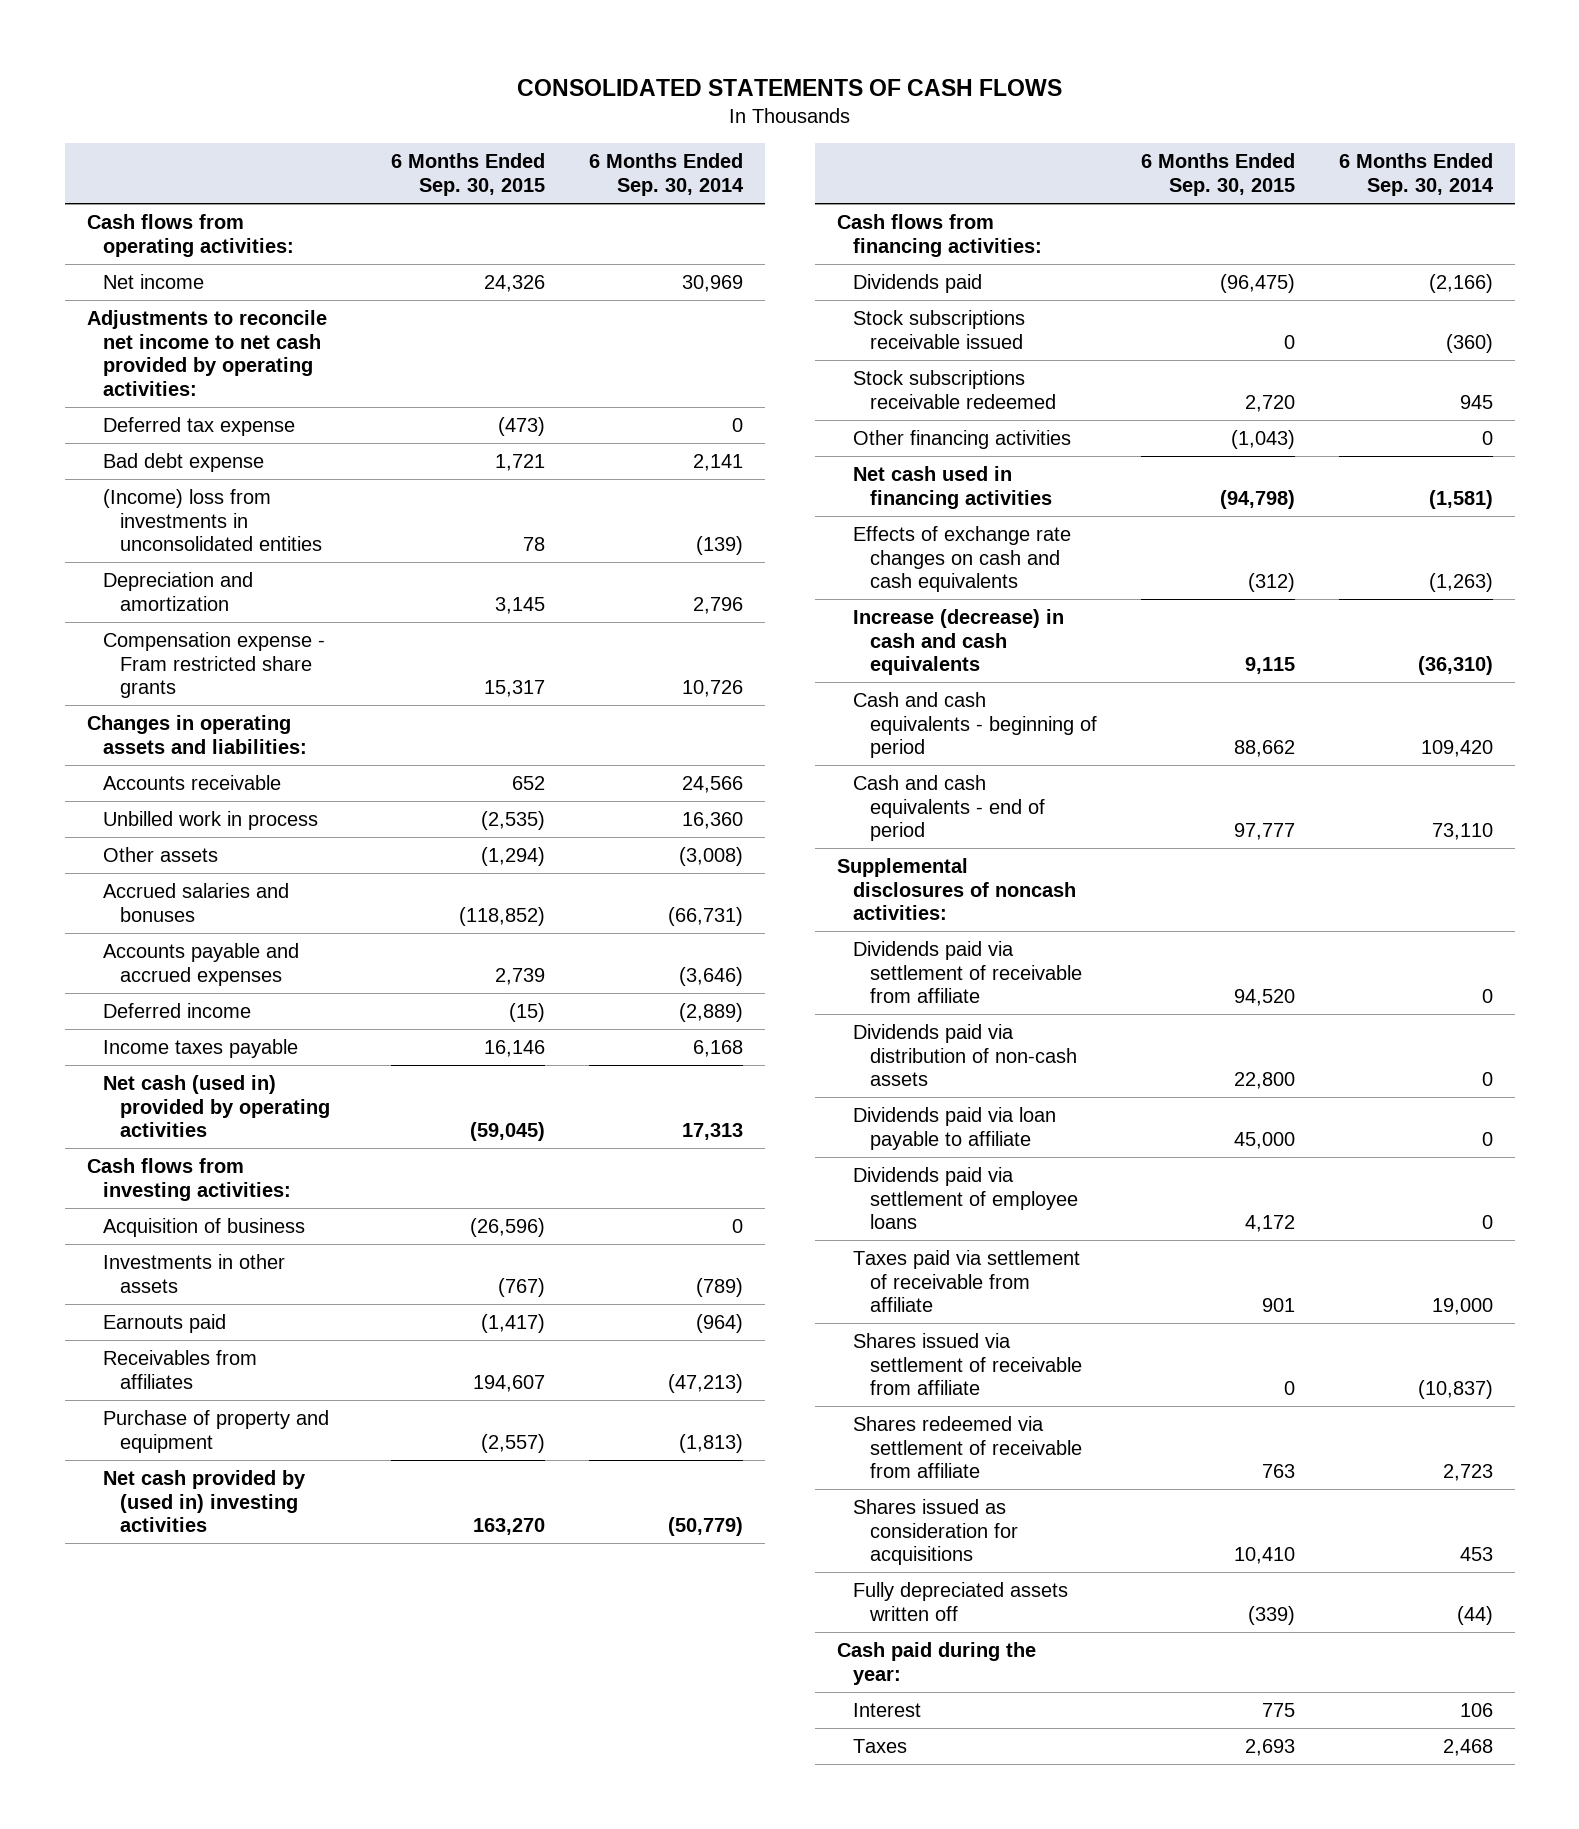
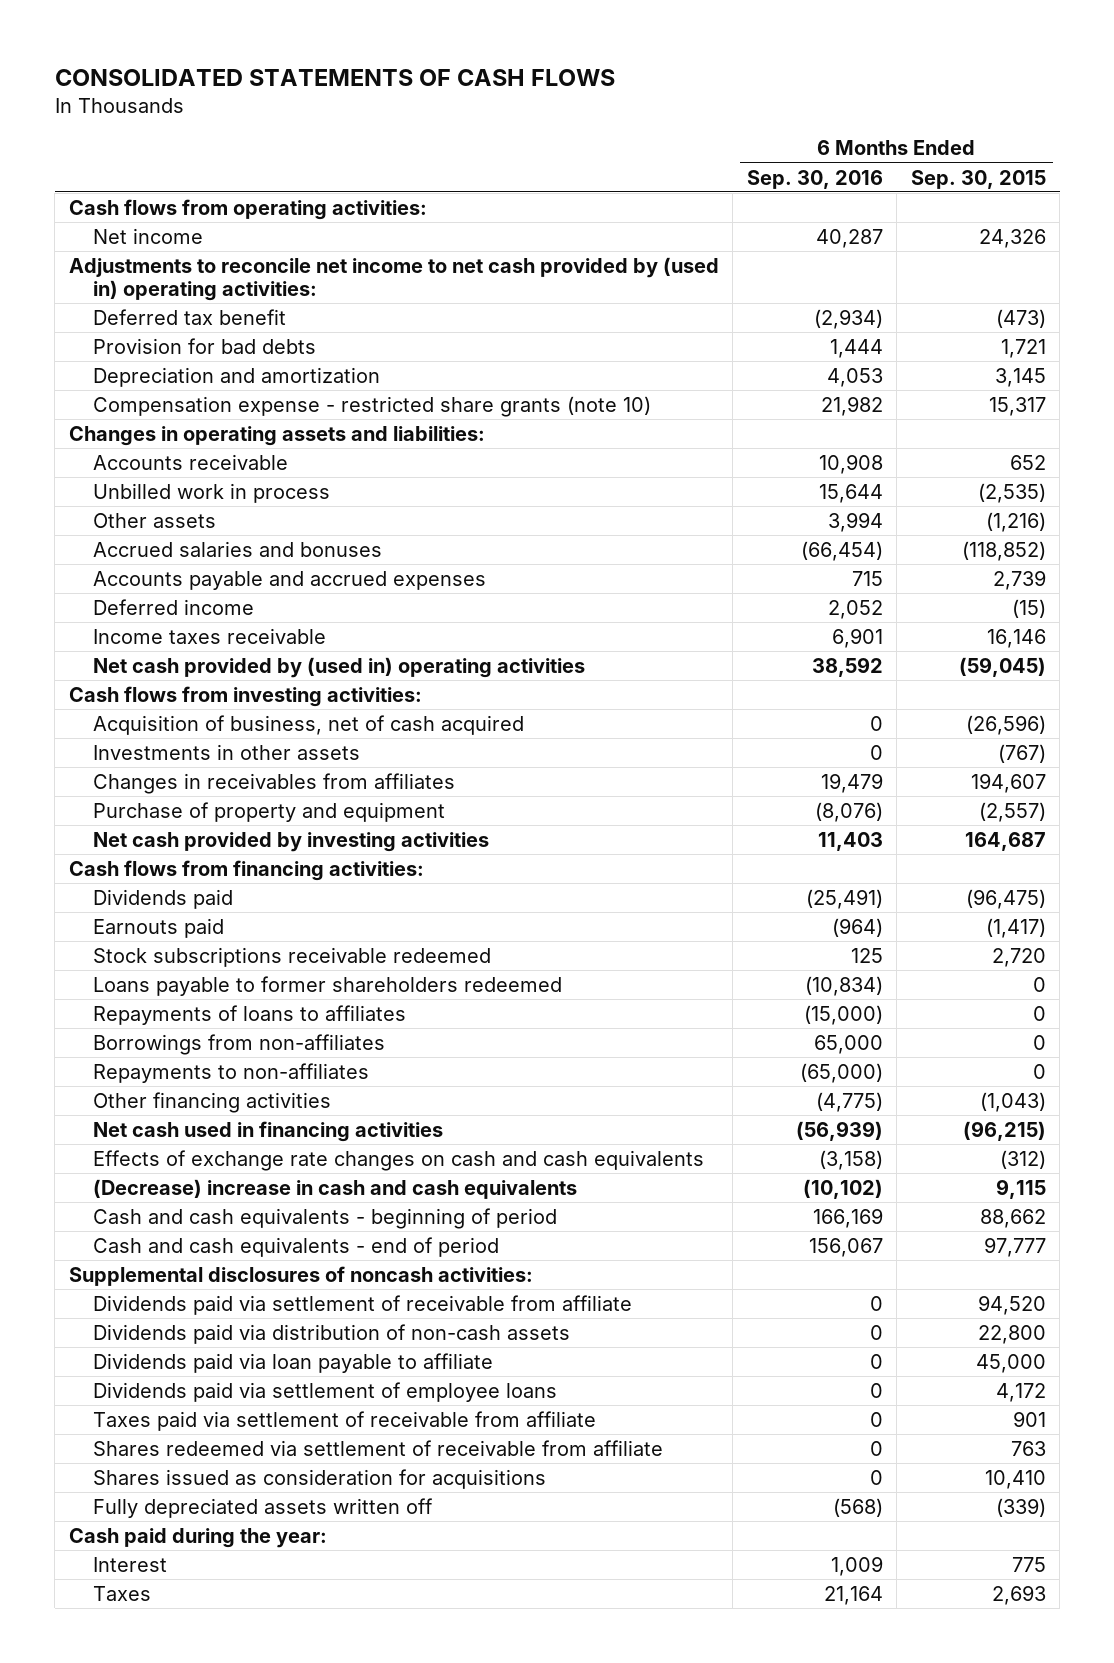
[588,153,744,196] 6 Months Ended Sep. 30, 2014 -> none
none -> [746,169,883,189] Sep. 30, 2016
[103,489,323,552] (Income) loss from investments in unconsolidated entities -> none
[86,310,327,396] Adjustments to reconcile net income to net cash provided by operating activities: -> [68,256,719,302] Adjustments to reconcile net income to net cash provided by (used in) operating activities:
[103,417,296,437] Deferred tax expense -> [93,308,287,325] Deferred tax benefit
[103,453,265,473] Bad debt expense -> [93,337,317,354] Provision for bad debts
[103,632,326,699] Compensation expense - Fram restricted share grants -> [93,395,652,417] Compensation expense - restricted share grants (note 10)
[480,847,545,867] (1,294) -> [985,511,1046,532] (1,216)
[103,1039,299,1059] Income taxes payable -> [93,627,327,644] Income taxes receivable
[103,1075,331,1138] Net cash (used in) provided by operating activities -> [93,656,586,678] Net cash provided by (used in) operating activities
[103,1218,306,1238] Acquisition of business -> [93,714,525,735] Acquisition of business, net of cash acquired
[103,1350,258,1389] Receivables from affiliates -> [93,772,456,794] Changes in receivables from affiliates
[103,1470,307,1533] Net cash provided by (used in) investing activities -> [93,831,490,852] Net cash provided by investing activities
[472,1518,545,1536] 163,270 -> [964,831,1046,851] 164,687
[853,310,1026,349] Stock subscriptions receivable issued -> none
[103,1314,227,1334] Earnouts paid -> [93,917,225,938] Earnouts paid
none -> [93,975,563,996] Loans payable to former shareholders redeemed
none -> [93,1004,407,1025] Repayments of loans to affiliates
none -> [93,1033,386,1055] Borrowings from non-affiliates
none -> [93,1062,370,1083] Repayments to non-affiliates
[1219,489,1295,509] (94,798) -> [962,1120,1046,1141] (96,215)
[853,609,1065,676] Increase (decrease) in cash and cash equivalents -> [93,1178,578,1199] (Decrease) increase in cash and cash equivalents
[853,1333,1083,1396] Shares issued via settlement of receivable from affiliate -> none

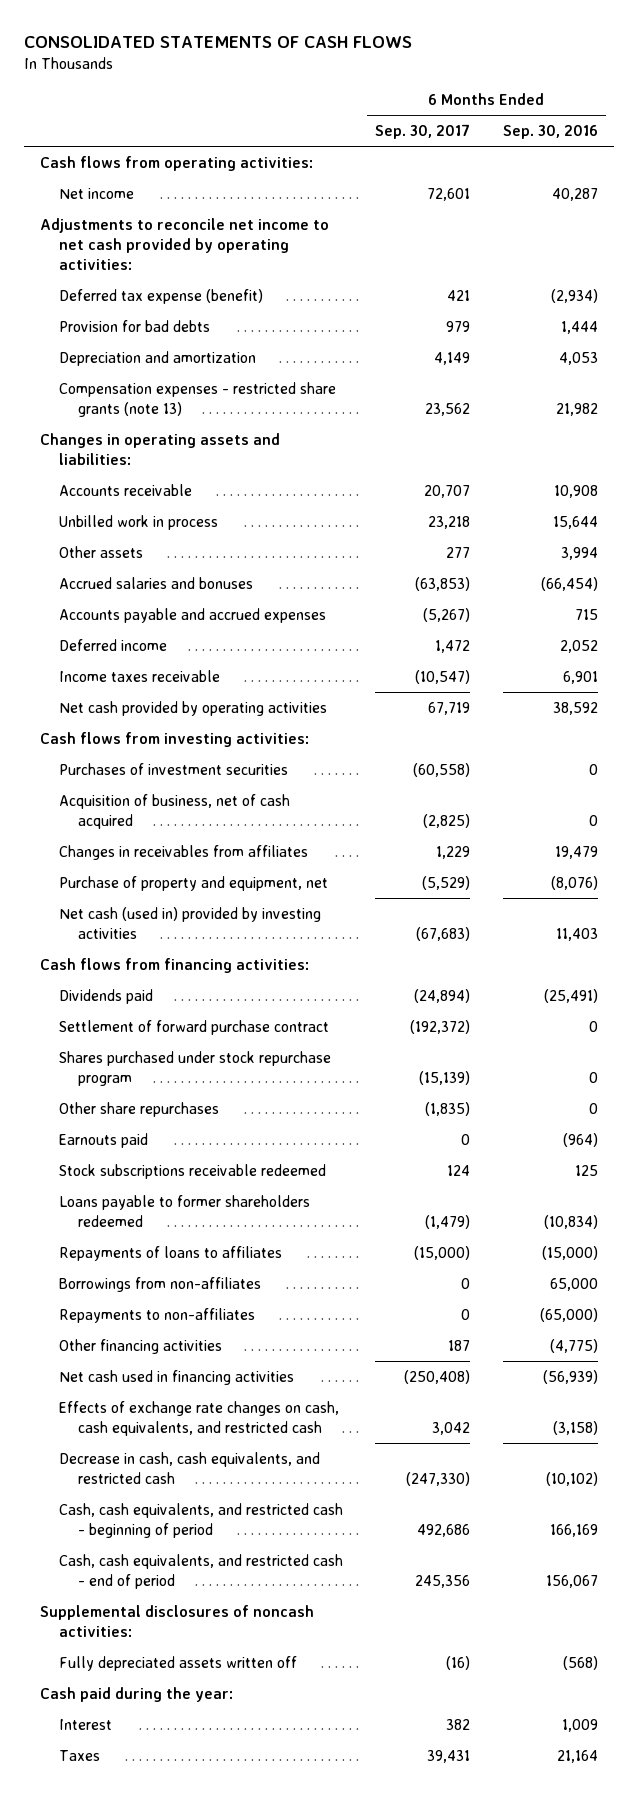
[910,169,1046,189] Sep. 30, 2015 -> none
none -> [375,124,471,140] Sep. 30, 2017
[68,256,719,302] Adjustments to reconcile net income to net cash provided by (used in) operating activities: -> [39,217,329,271] Adjustments to reconcile net income to net cash provided by operating activities:
[93,308,287,325] Deferred tax benefit -> [58,288,263,304] Deferred tax expense (benefit)
[93,395,652,417] Compensation expense - restricted share grants (note 10) -> [58,381,336,418] Compensation expenses - restricted share grants (note 13)
[93,656,586,678] Net cash provided by (used in) operating activities -> [58,700,327,716] Net cash provided by operating activities
none -> [58,762,288,775] Purchases of investment securities
[93,743,361,760] Investments in other assets -> none
[93,801,446,822] Purchase of property and equipment -> [58,875,328,891] Purchase of property and equipment, net
[93,831,490,852] Net cash provided by investing activities -> [58,906,321,940] Net cash (used in) provided by investing activities
none -> [58,1019,329,1035] Settlement of forward purchase contract
none -> [58,1050,331,1087] Shares purchased under stock repurchase program
none -> [58,1101,219,1117] Other share repurchases
[93,1149,705,1171] Effects of exchange rate changes on cash and cash equivalents -> [58,1400,339,1437] Effects of exchange rate changes on cash, cash equivalents, and restricted cash
[93,1178,578,1199] (Decrease) increase in cash and cash equivalents -> [58,1451,320,1485] Decrease in cash, cash equivalents, and restricted cash
[93,1207,558,1229] Cash and cash equivalents - beginning of period -> [58,1502,343,1539] Cash, cash equivalents, and restricted cash - beginning of period
[93,1236,500,1257] Cash and cash equivalents - end of period -> [58,1553,343,1590] Cash, cash equivalents, and restricted cash - end of period
[93,1294,633,1315] Dividends paid via settlement of receivable from affiliate -> none
[93,1323,571,1344] Dividends paid via distribution of non-cash assets -> none
[93,1352,494,1373] Dividends paid via loan payable to affiliate -> none
[93,1381,558,1402] Dividends paid via settlement of employee loans -> none
[93,1410,597,1431] Taxes paid via settlement of receivable from affiliate -> none
[93,1439,664,1456] Shares redeemed via settlement of receivable from affiliate -> none
[93,1468,547,1489] Shares issued as consideration for acquisitions -> none

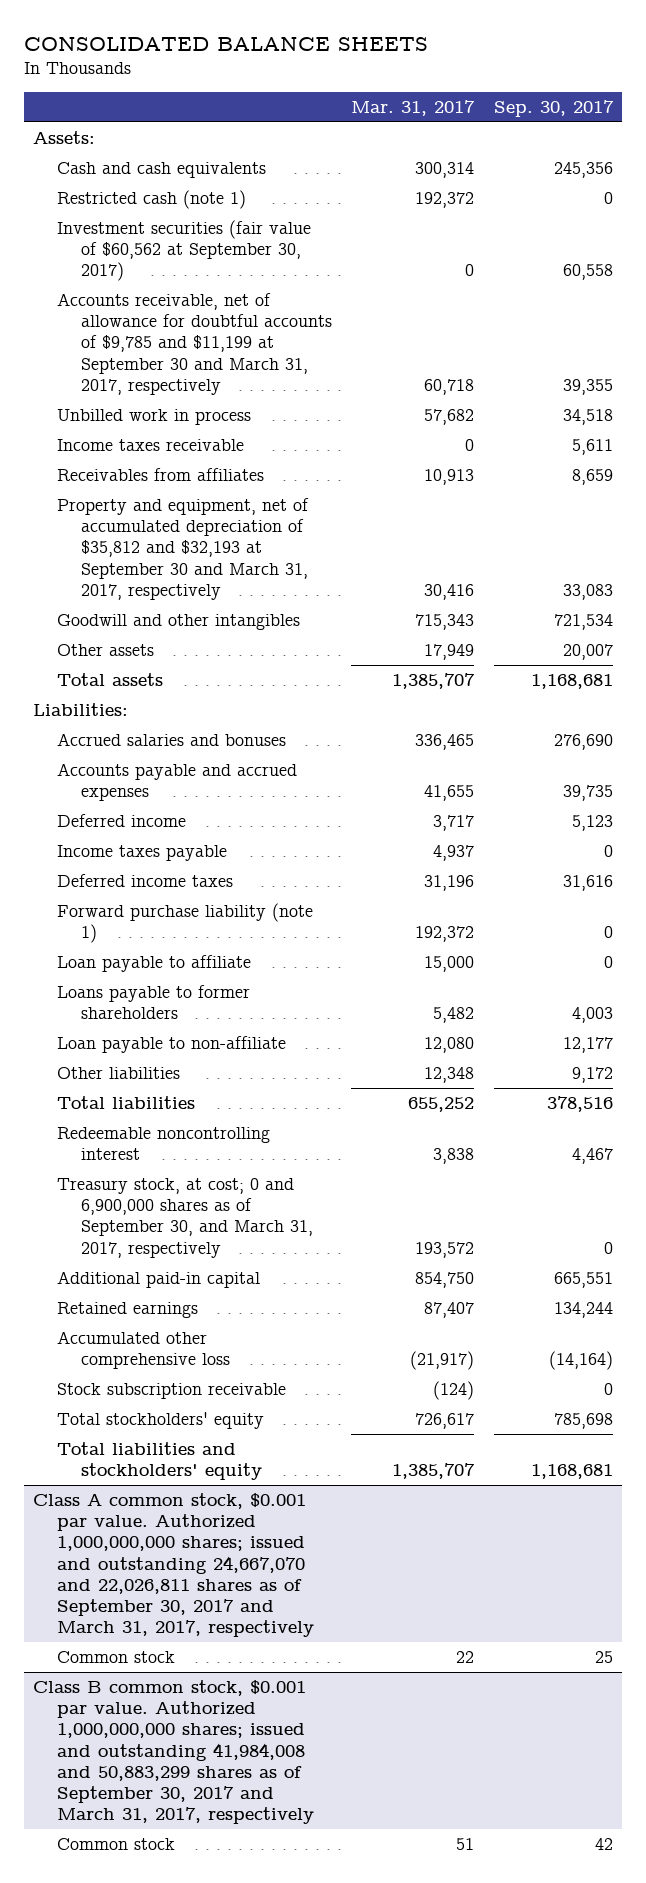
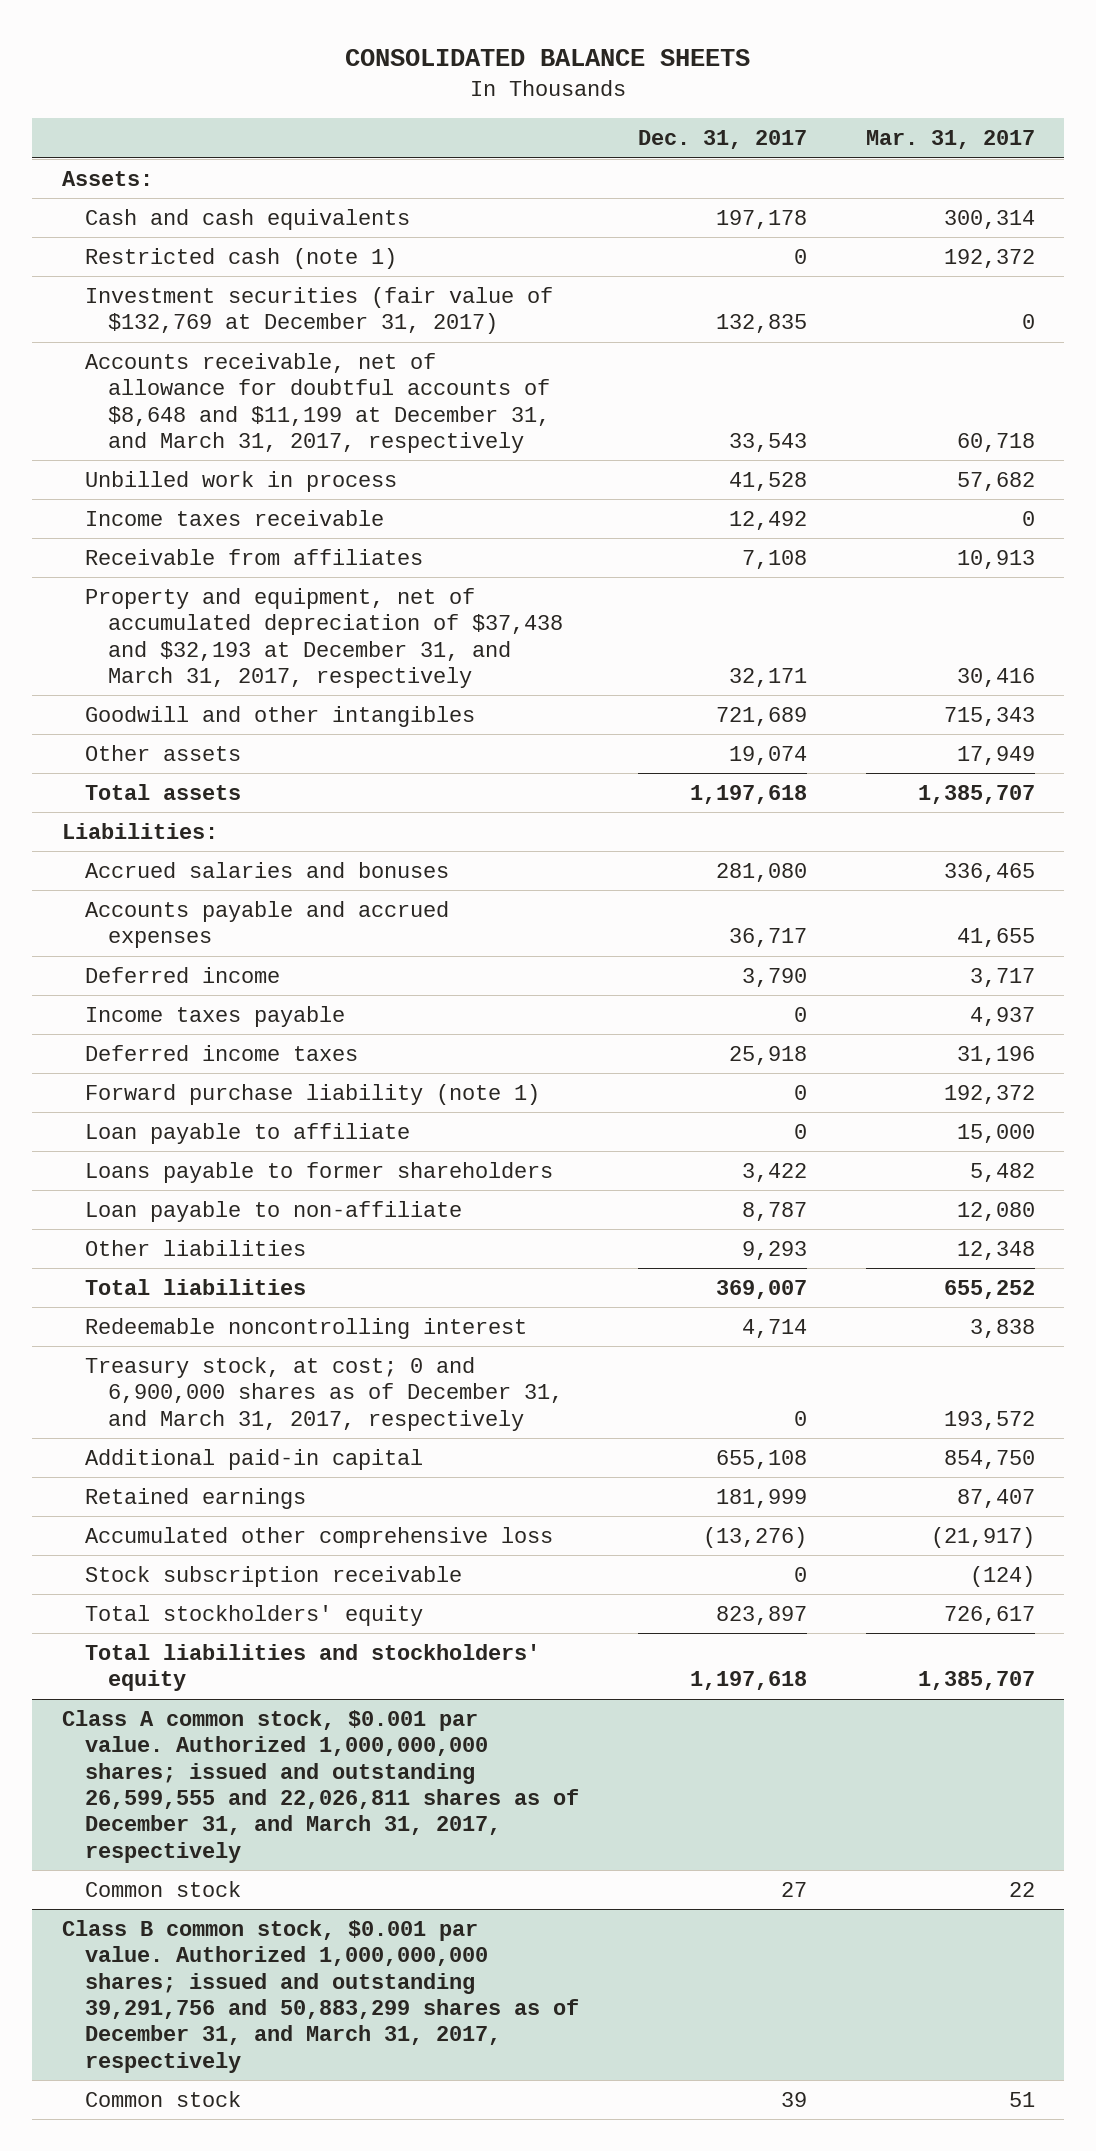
[493,99,614,117] Sep. 30, 2017 -> none
none -> [637,130,807,150] Dec. 31, 2017
[57,219,312,282] Investment securities (fair value of $60,562 at September 30, 2017) -> [84,286,553,335] Investment securities (fair value of $132,769 at December 31, 2017)
[57,292,333,395] Accounts receivable, net of allowance for doubtful accounts of $9,785 and $11,199 at September 30 and March 31, 2017, respectively -> [84,352,550,454] Accounts receivable, net of allowance for doubtful accounts of $8,648 and $11,199 at December 31, and March 31, 2017, respectively
[57,467,265,481] Receivables from affiliates -> [84,548,423,565] Receivable from affiliates
[57,497,310,600] Property and equipment, net of accumulated depreciation of $35,812 and $32,193 at September 30 and March 31, 2017, respectively -> [84,587,563,689] Property and equipment, net of accumulated depreciation of $37,438 and $32,193 at December 31, and March 31, 2017, respectively
[57,1177,314,1258] Treasury stock, at cost; 0 and 6,900,000 shares as of September 30, and March 31, 2017, respectively -> [84,1356,563,1431] Treasury stock, at cost; 0 and 6,900,000 shares as of December 31, and March 31, 2017, respectively
[33,1492,315,1638] Class A common stock, $0.001 par value. Authorized 1,000,000,000 shares; issued and outstanding 24,667,070 and 22,026,811 shares as of September 30, 2017 and March 31, 2017, respectively -> [61,1709,579,1863] Class A common stock, $0.001 par value. Authorized 1,000,000,000 shares; issued and outstanding 26,599,555 and 22,026,811 shares as of December 31, and March 31, 2017, respectively
[33,1679,315,1825] Class B common stock, $0.001 par value. Authorized 1,000,000,000 shares; issued and outstanding 41,984,008 and 50,883,299 shares as of September 30, 2017 and March 31, 2017, respectively -> [61,1919,579,2073] Class B common stock, $0.001 par value. Authorized 1,000,000,000 shares; issued and outstanding 39,291,756 and 50,883,299 shares as of December 31, and March 31, 2017, respectively

